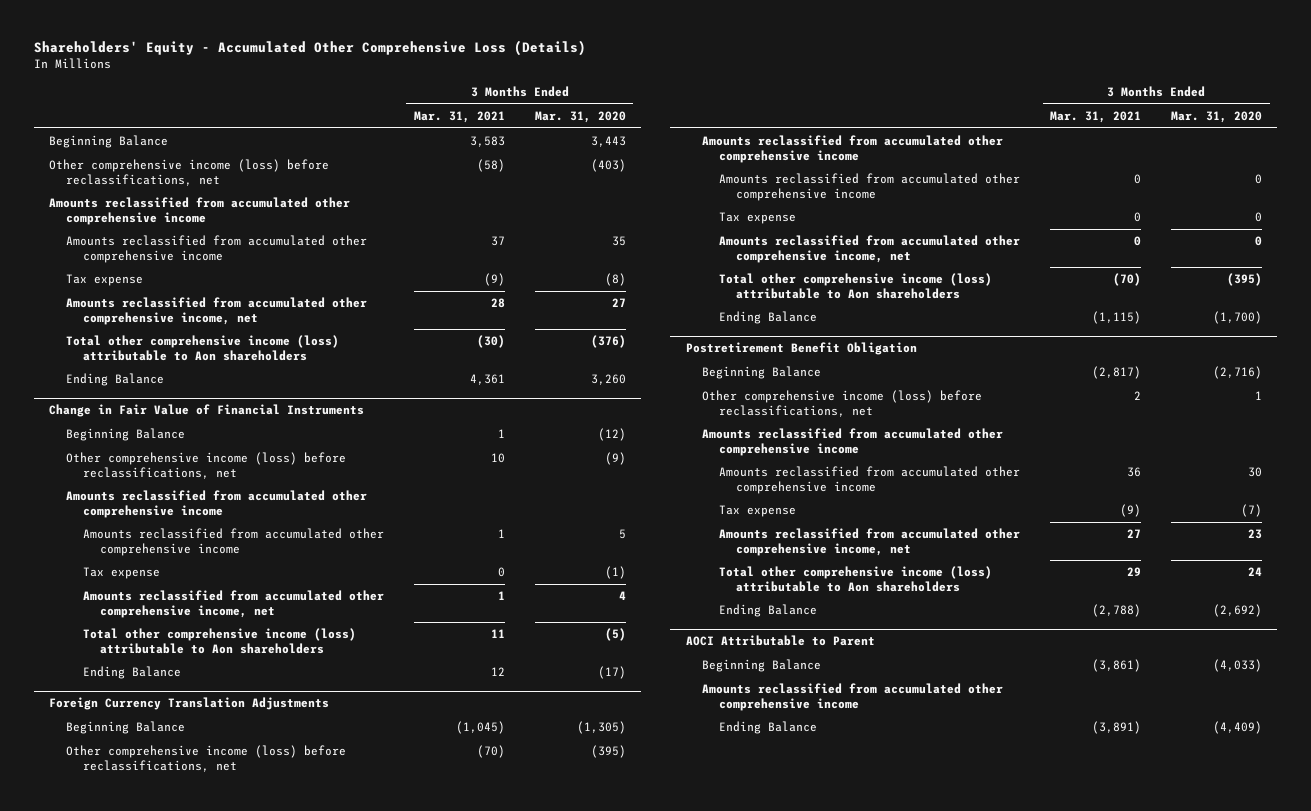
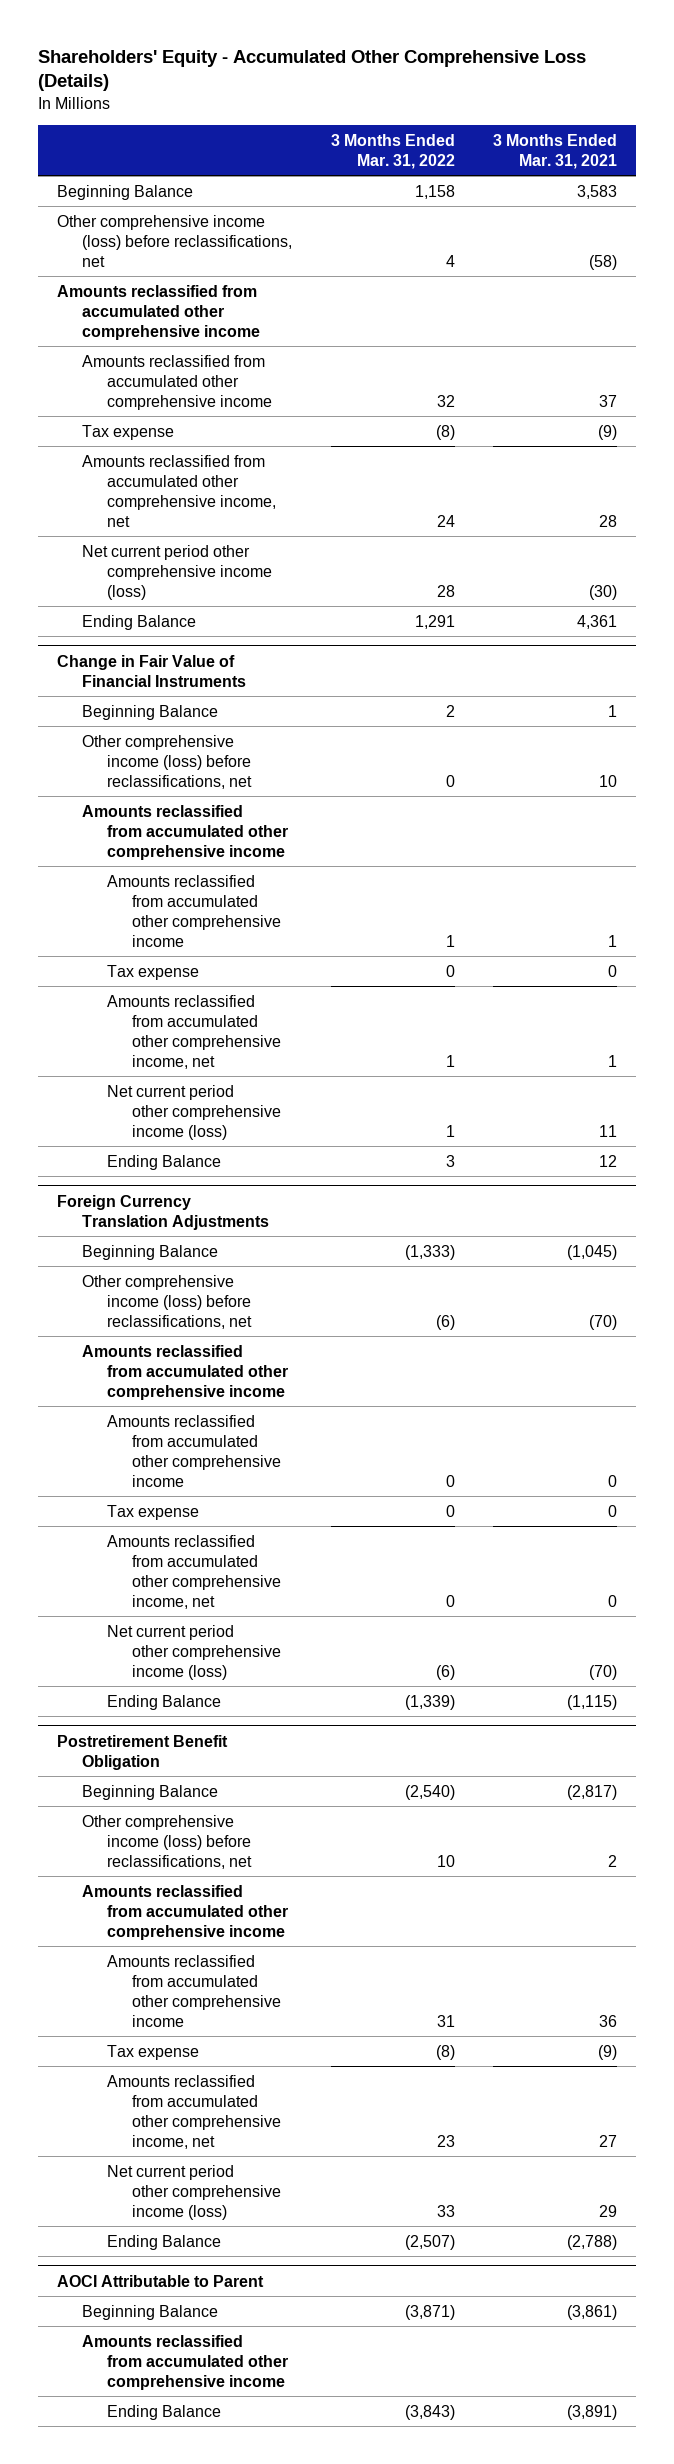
[534,110,626,123] Mar. 31, 2020 -> none
none -> [330,133,455,169] 3 Months Ended Mar. 31, 2022
[65,334,339,361] Total other comprehensive income (loss) attributable to Aon shareholders -> [82,544,273,600] Net current period other comprehensive income (loss)
[82,627,356,654] Total other comprehensive income (loss) attributable to Aon shareholders -> [107,1084,282,1140] Net current period other comprehensive income (loss)
[719,272,993,299] Total other comprehensive income (loss) attributable to Aon shareholders -> [107,1624,282,1680] Net current period other comprehensive income (loss)
[719,565,993,592] Total other comprehensive income (loss) attributable to Aon shareholders -> [107,2164,282,2220] Net current period other comprehensive income (loss)

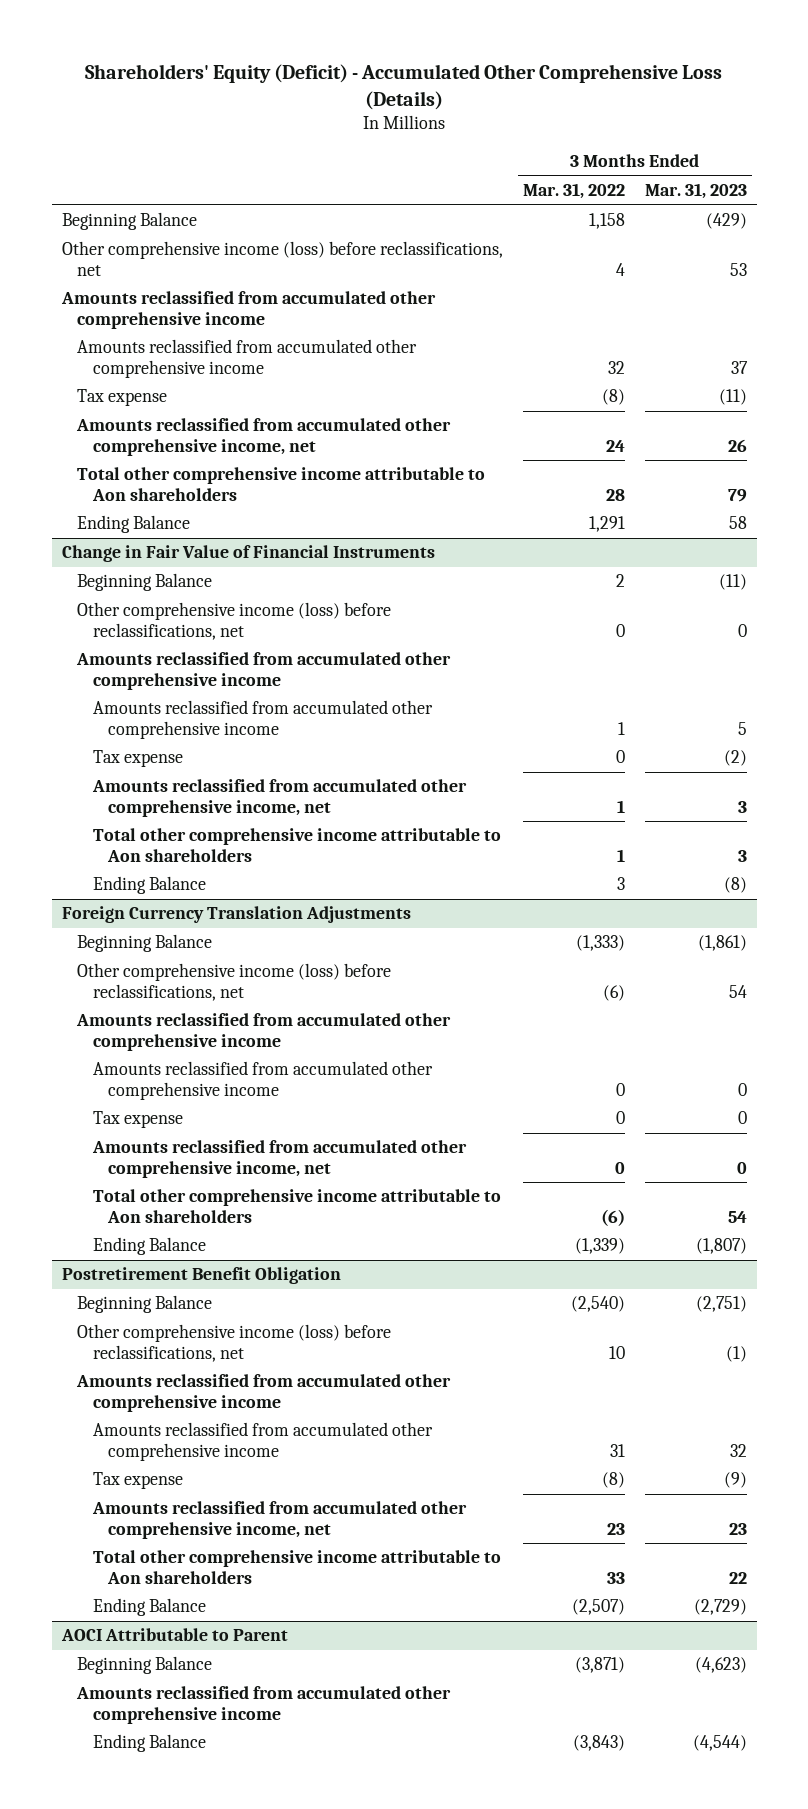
[37,49,586,92] Shareholders' Equity - Accumulated Other Comprehensive Loss (Details) -> [85,63,723,110] Shareholders' Equity (Deficit) - Accumulated Other Comprehensive Loss (Details)
[493,133,618,169] 3 Months Ended Mar. 31, 2021 -> none
none -> [644,183,747,200] Mar. 31, 2023
[82,544,273,600] Net current period other comprehensive income (loss) -> [77,467,486,501] Total other comprehensive income attributable to Aon shareholders
[107,1084,282,1140] Net current period other comprehensive income (loss) -> [92,828,501,862] Total other comprehensive income attributable to Aon shareholders
[107,1624,282,1680] Net current period other comprehensive income (loss) -> [92,1189,501,1223] Total other comprehensive income attributable to Aon shareholders
[107,2164,282,2220] Net current period other comprehensive income (loss) -> [92,1550,501,1584] Total other comprehensive income attributable to Aon shareholders

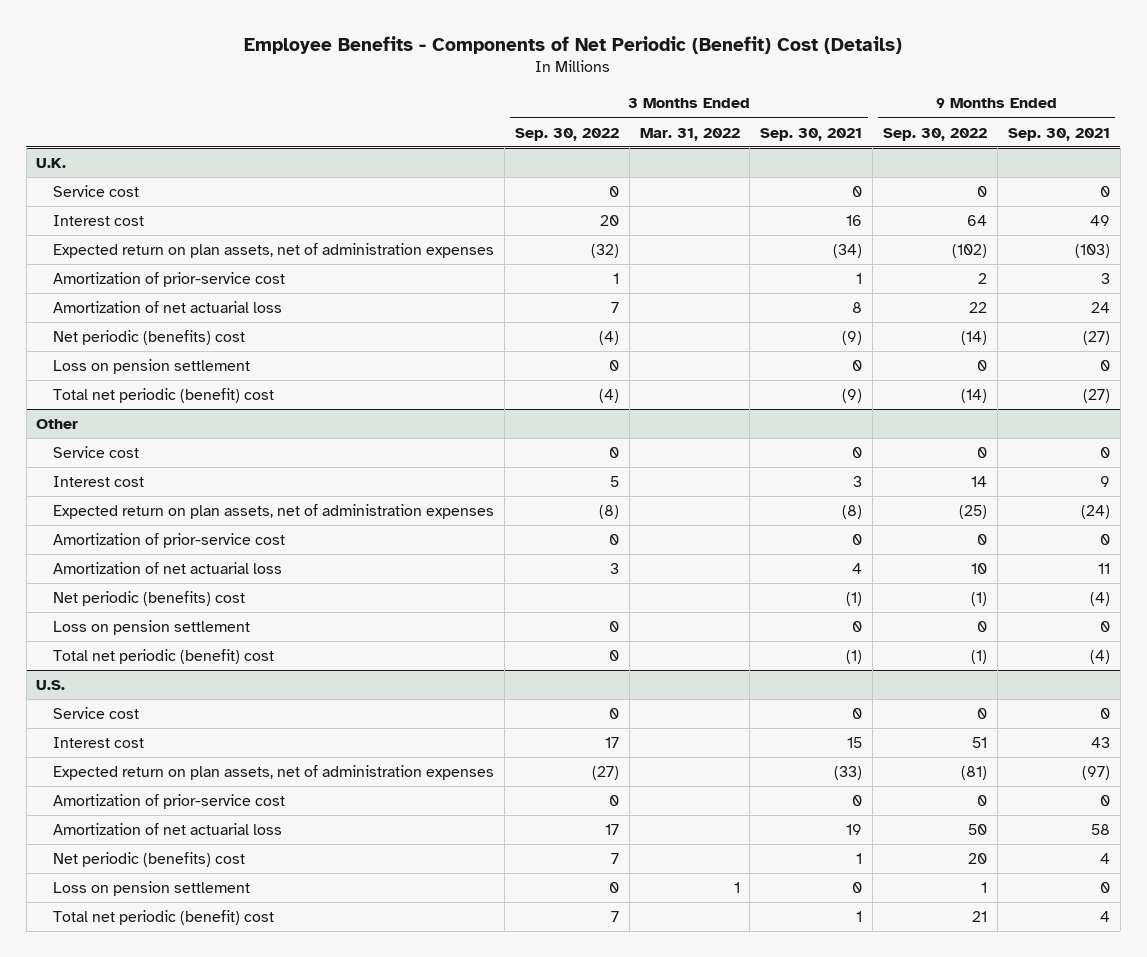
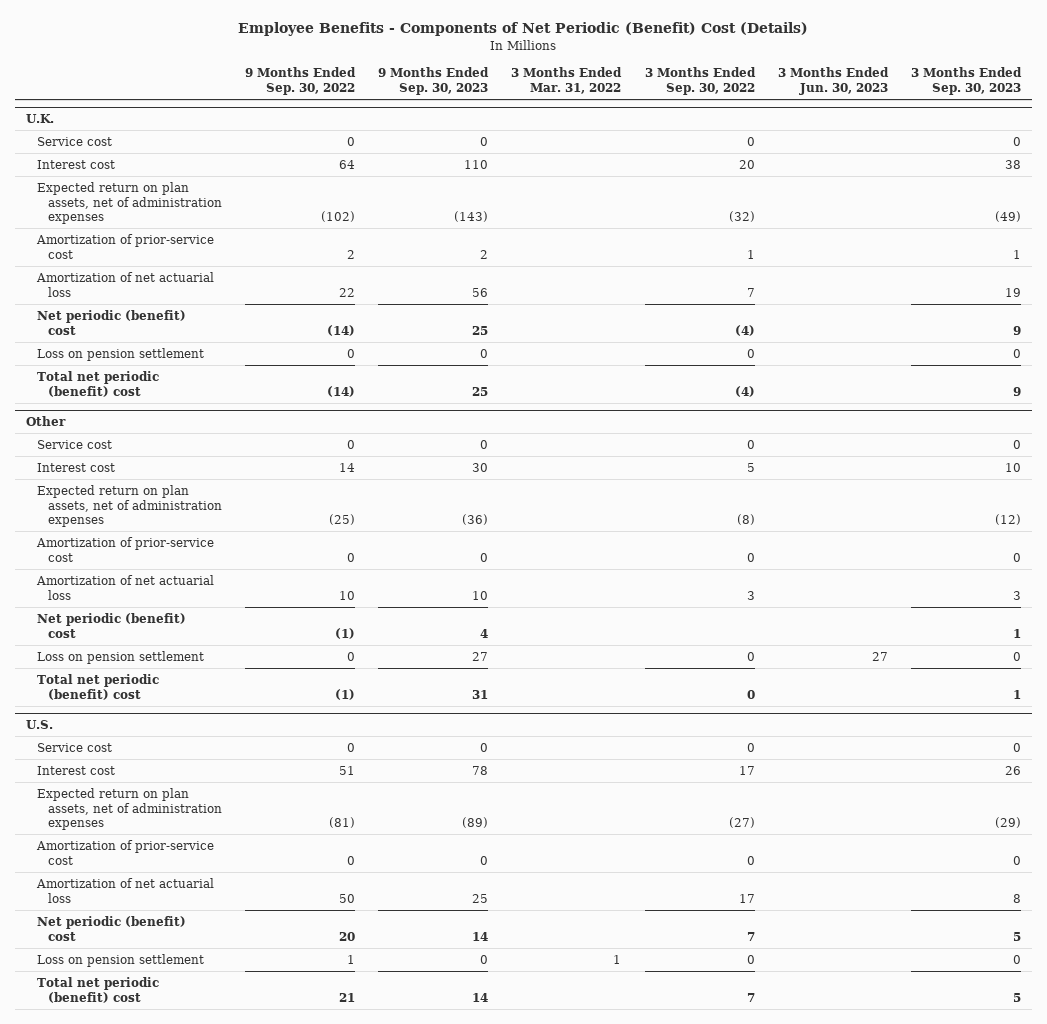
[760,127,863,141] Sep. 30, 2021 -> none
[1008,127,1111,141] Sep. 30, 2021 -> none
none -> [378,67,490,96] 9 Months Ended Sep. 30, 2023
none -> [777,67,889,96] 3 Months Ended Jun. 30, 2023
none -> [910,67,1022,96] 3 Months Ended Sep. 30, 2023
[52,330,245,346] Net periodic (benefits) cost -> [37,309,187,335] Net periodic (benefit) cost
[52,591,245,607] Net periodic (benefits) cost -> [37,612,187,638] Net periodic (benefit) cost
[52,852,245,868] Net periodic (benefits) cost -> [37,915,187,941] Net periodic (benefit) cost

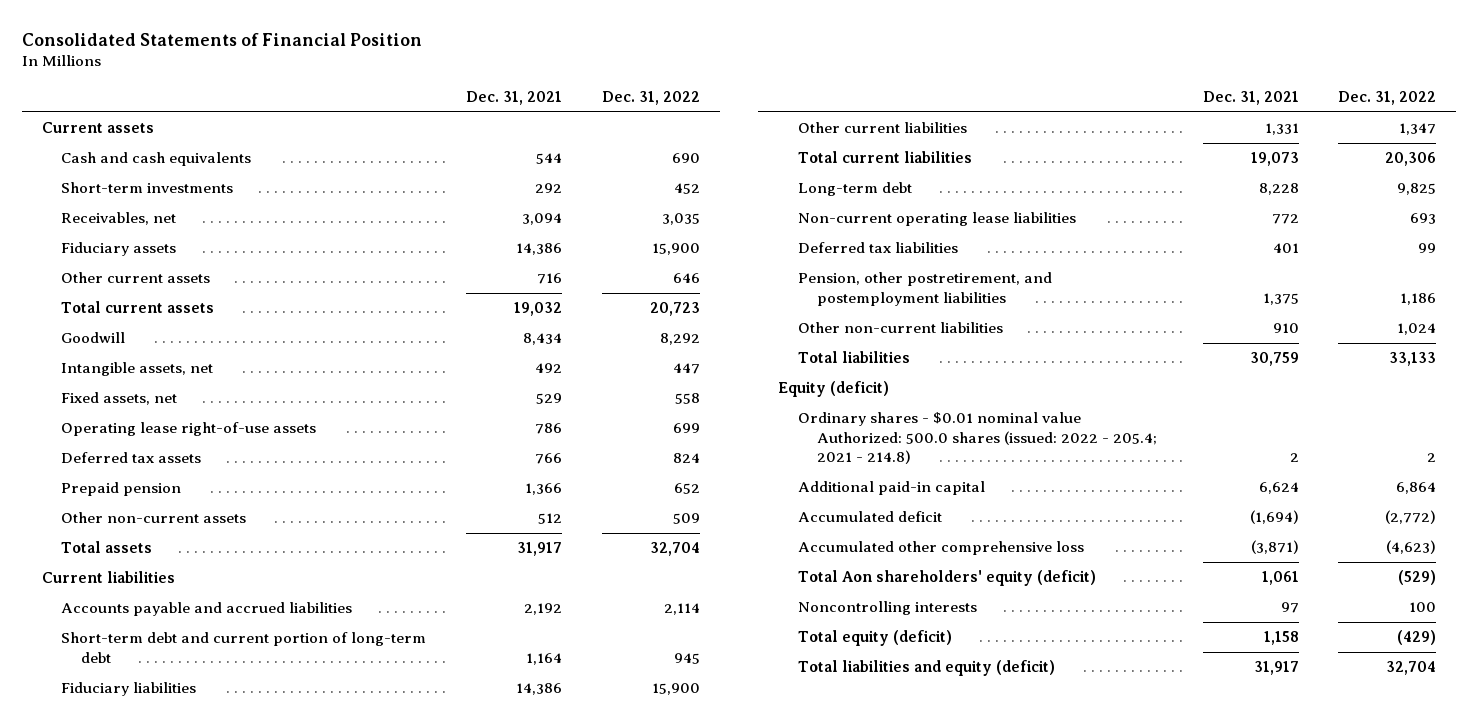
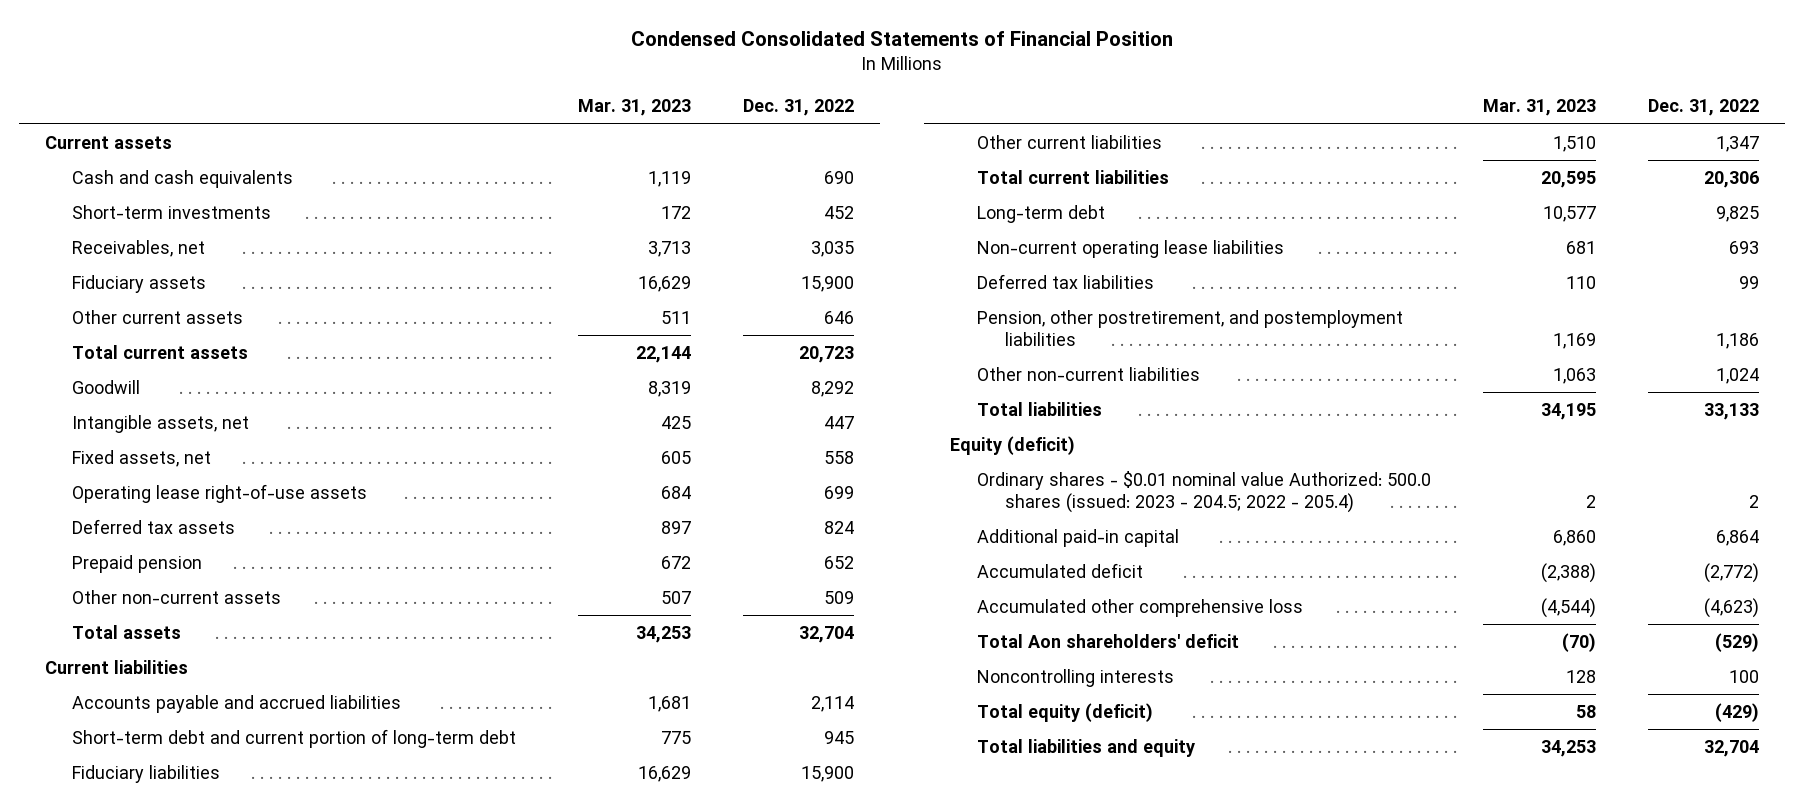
[21,32,422,46] Consolidated Statements of Financial Position -> [630,31,1173,47] Condensed Consolidated Statements of Financial Position
[466,90,563,105] Dec. 31, 2021 -> none
none -> [577,99,691,117] Mar. 31, 2023
[797,412,1158,465] Ordinary shares - $0.01 nominal value Authorized: 500.0 shares (issued: 2022 - 205.4; 2021 - 214.8) -> [977,471,1432,513] Ordinary shares - $0.01 nominal value Authorized: 500.0 shares (issued: 2023 - 204.5; 2022 - 205.4)
[797,570,1096,587] Total Aon shareholders' equity (deficit) -> [977,634,1240,649] Total Aon shareholders' deficit
[797,660,1055,677] Total liabilities and equity (deficit) -> [977,739,1196,758] Total liabilities and equity

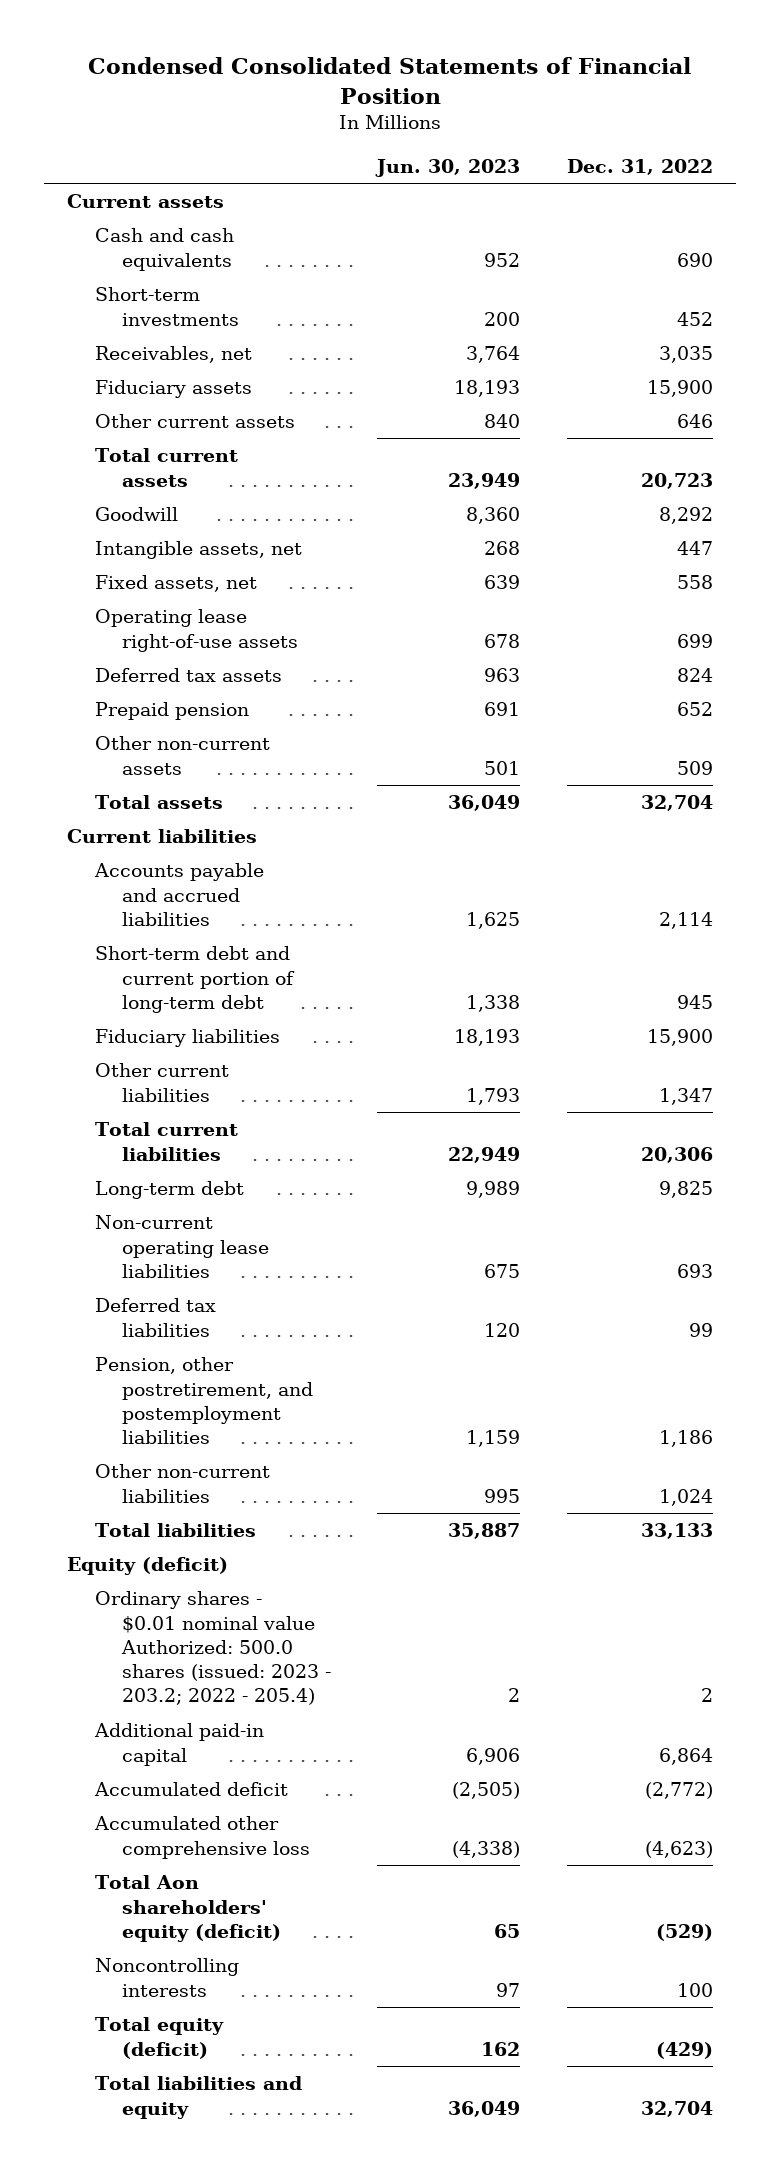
[577,99,691,117] Mar. 31, 2023 -> none
none -> [375,158,521,177] Jun. 30, 2023
[977,471,1432,513] Ordinary shares - $0.01 nominal value Authorized: 500.0 shares (issued: 2023 - 204.5; 2022 - 205.4) -> [94,1591,331,1706] Ordinary shares - $0.01 nominal value Authorized: 500.0 shares (issued: 2023 - 203.2; 2022 - 205.4)
[977,634,1240,649] Total Aon shareholders' deficit -> [94,1875,281,1942] Total Aon shareholders' equity (deficit)

